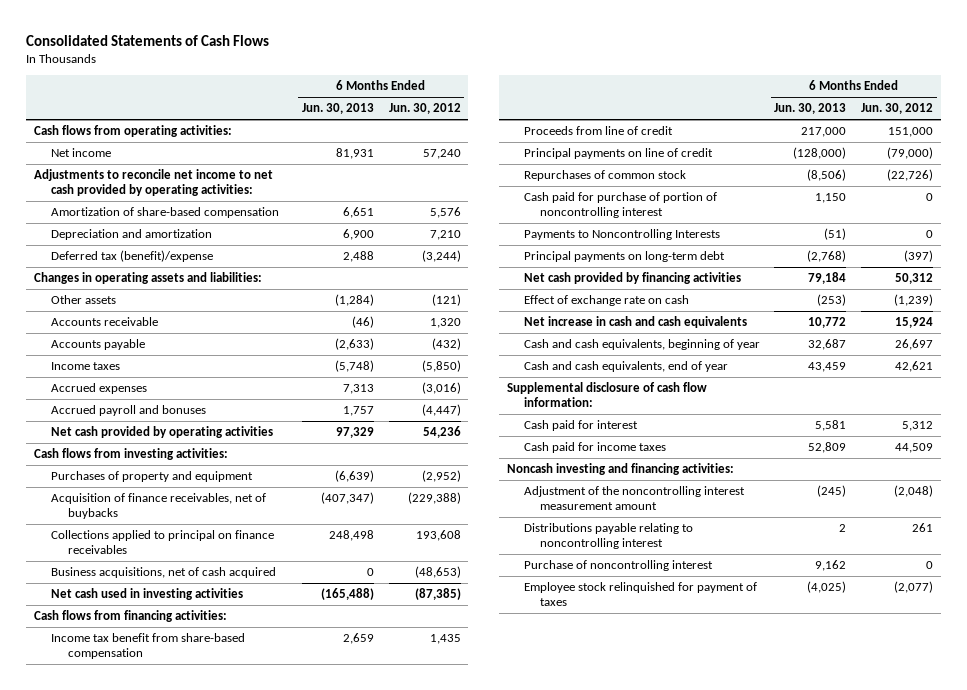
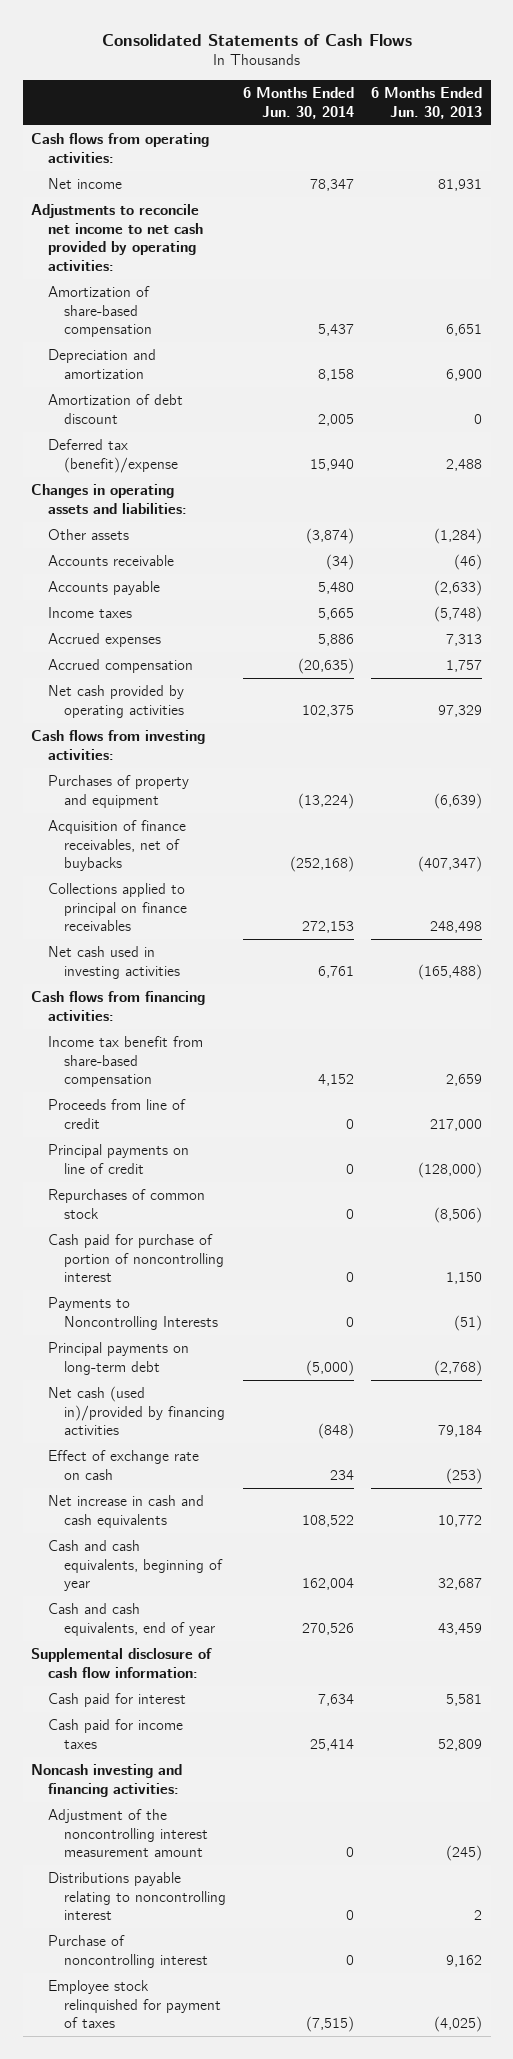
[388,103,461,115] Jun. 30, 2012 -> none
none -> [242,87,354,119] 6 Months Ended Jun. 30, 2014
none -> [47,394,183,424] Amortization of debt discount
[50,405,206,417] Accrued payroll and bonuses -> [47,659,193,674] Accrued compensation
[50,567,276,579] Business acquisitions, net of cash acquired -> none
[523,272,741,285] Net cash provided by financing activities -> [47,1386,225,1436] Net cash (used in)/provided by financing activities

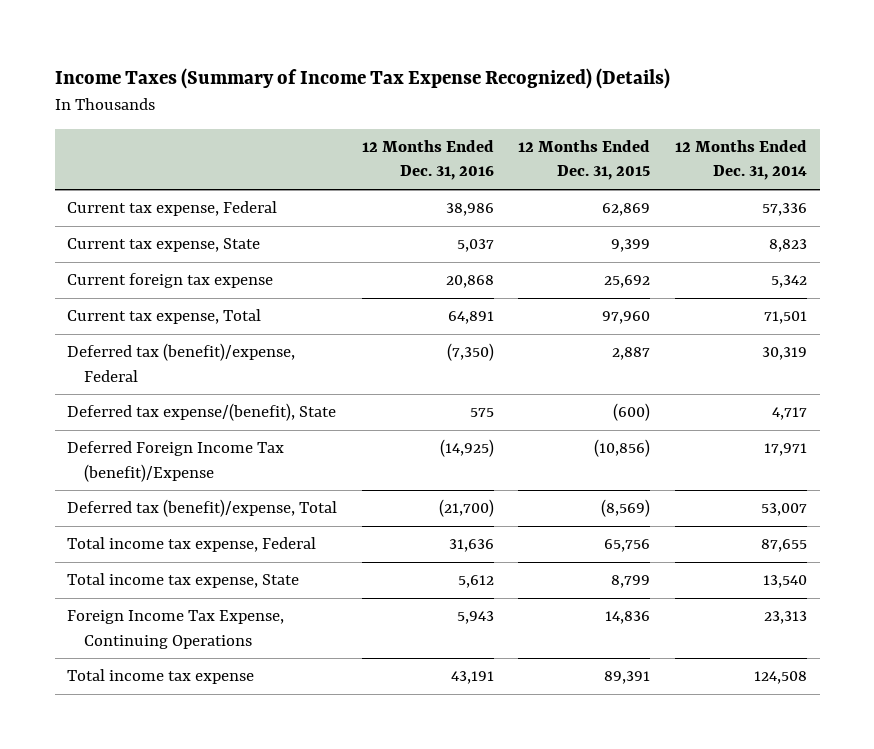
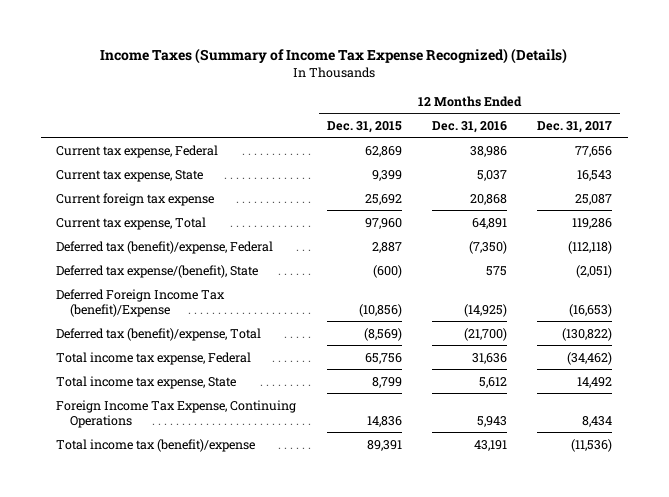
[675,139,808,181] 12 Months Ended Dec. 31, 2014 -> none
none -> [537,120,613,133] Dec. 31, 2017
[66,669,254,685] Total income tax expense -> [56,438,256,452] Total income tax (benefit)/expense

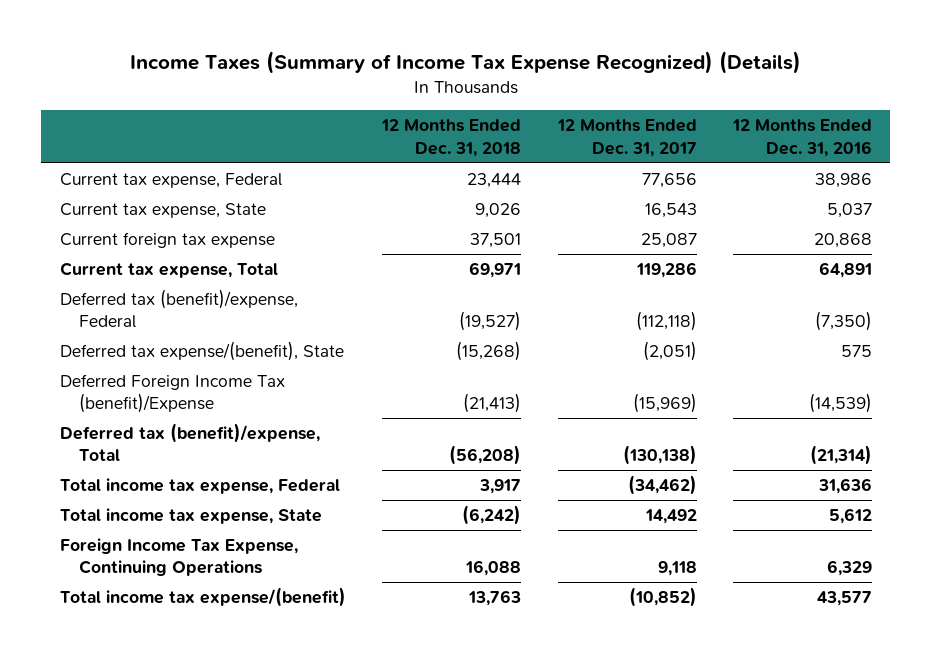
[326,120,402,133] Dec. 31, 2015 -> none
none -> [381,119,522,157] 12 Months Ended Dec. 31, 2018
[464,303,508,317] (14,925) -> [809,393,873,414] (14,539)
[569,303,613,317] (16,653) -> [632,393,697,414] (15,969)
[464,327,508,341] (21,700) -> [810,445,873,466] (21,314)
[562,327,613,341] (130,822) -> [622,445,697,466] (130,138)
[477,415,508,427] 5,943 -> [827,560,873,577] 6,329
[582,415,613,427] 8,434 -> [657,561,697,577] 9,118
[56,438,256,452] Total income tax (benefit)/expense -> [59,586,346,607] Total income tax expense/(benefit)
[474,439,508,451] 43,191 -> [817,590,873,606] 43,577
[571,438,613,452] (11,536) -> [628,586,697,607] (10,852)

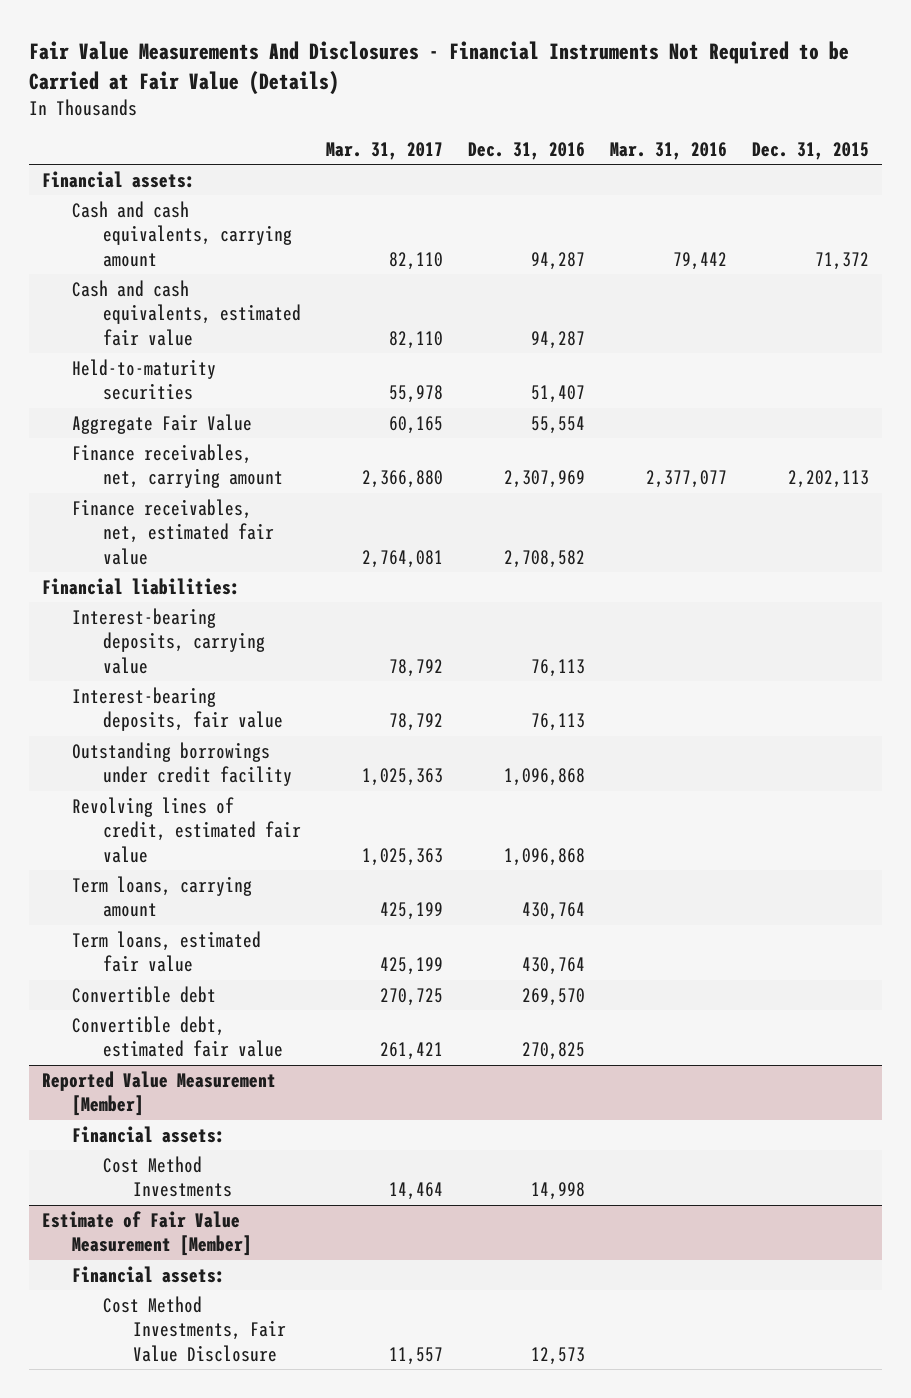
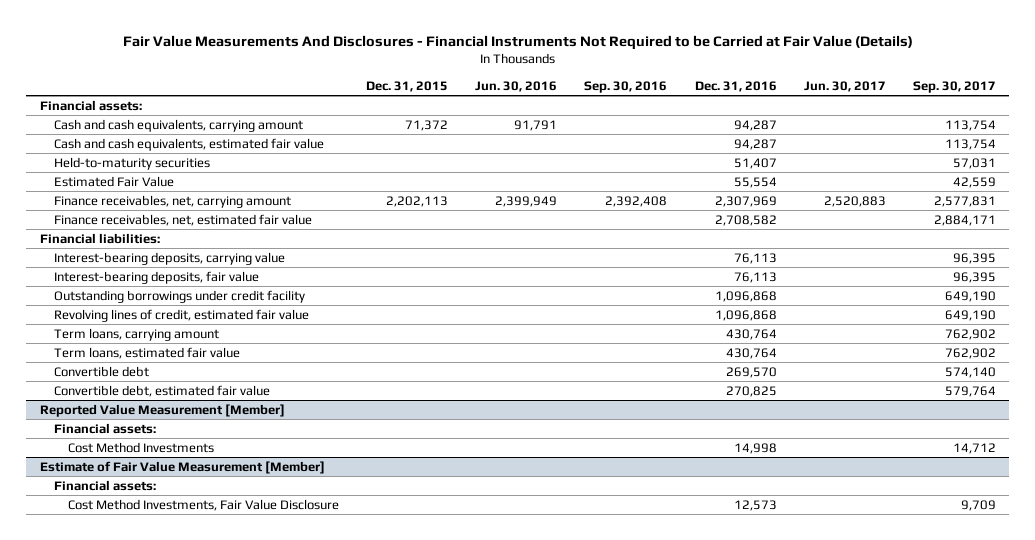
[325,141,443,160] Mar. 31, 2017 -> none
[609,141,727,160] Mar. 31, 2016 -> none
none -> [475,80,558,92] Jun. 30, 2016
none -> [584,80,668,93] Sep. 30, 2016
none -> [803,80,886,92] Jun. 30, 2017
none -> [912,80,996,93] Sep. 30, 2017
[72,413,253,434] Aggregate Fair Value -> [53,175,174,187] Estimated Fair Value

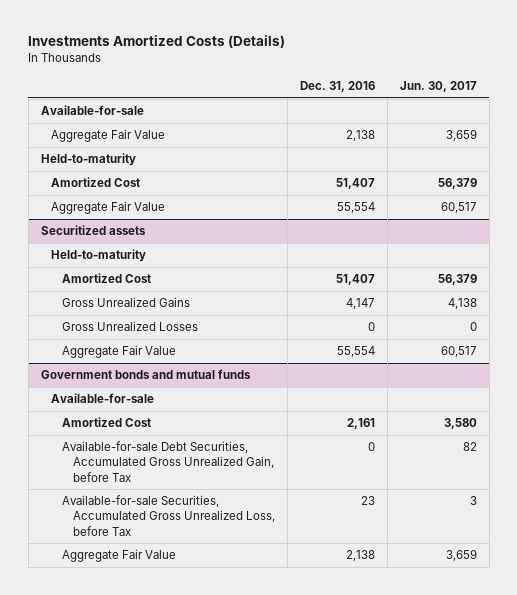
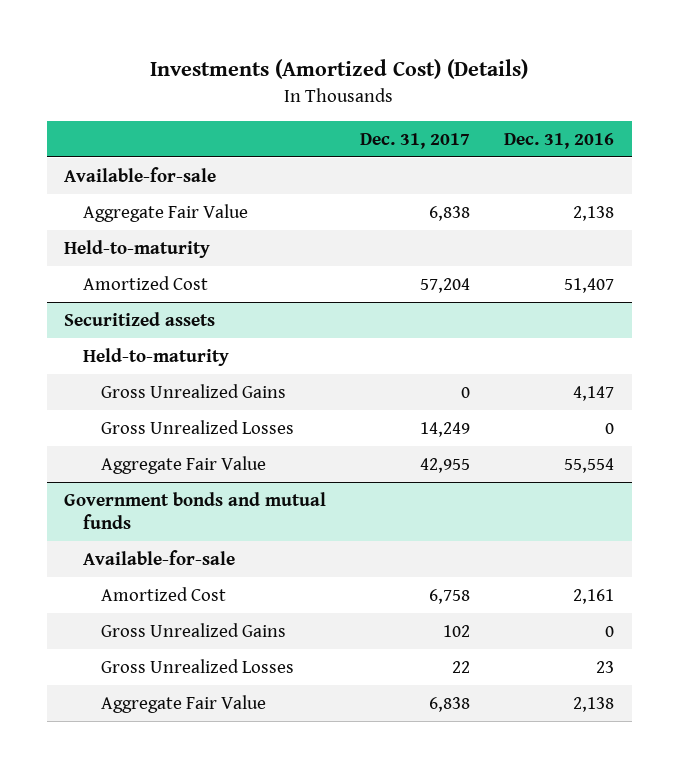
[28,35,286,49] Investments Amortized Costs (Details) -> [150,59,529,80] Investments (Amortized Cost) (Details)
[399,80,477,92] Jun. 30, 2017 -> none
none -> [360,132,471,149] Dec. 31, 2017
[51,201,166,215] Aggregate Fair Value -> none
[62,273,152,284] Amortized Cost -> none
[62,441,274,482] Available-for-sale Debt Securities, Accumulated Gross Unrealized Gain, before Tax -> none
[62,495,275,536] Available-for-sale Securities, Accumulated Gross Unrealized Loss, before Tax -> none
none -> [101,622,287,637] Gross Unrealized Gains
none -> [101,658,295,673] Gross Unrealized Losses

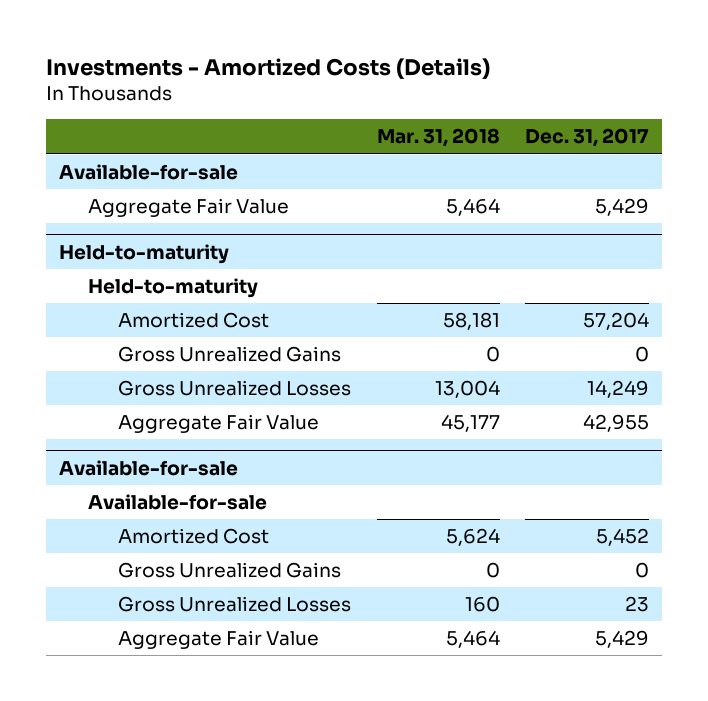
[150,59,529,80] Investments (Amortized Cost) (Details) -> [45,58,490,80] Investments - Amortized Costs (Details)
[504,132,615,149] Dec. 31, 2016 -> none
none -> [376,128,500,148] Mar. 31, 2018
[429,205,471,221] 6,838 -> [595,198,650,217] 5,429
none -> [58,243,229,264] Held-to-maturity
[63,311,215,326] Securitized assets -> none
[82,347,229,366] Held-to-maturity -> none
[63,491,326,530] Government bonds and mutual funds -> [58,459,238,476] Available-for-sale
[429,588,471,604] 6,758 -> [596,528,650,547] 5,452
[443,624,471,637] 102 -> [635,562,650,579] 0
[452,660,471,673] 22 -> [625,596,650,613] 23
[429,696,471,712] 6,838 -> [595,630,650,649] 5,429

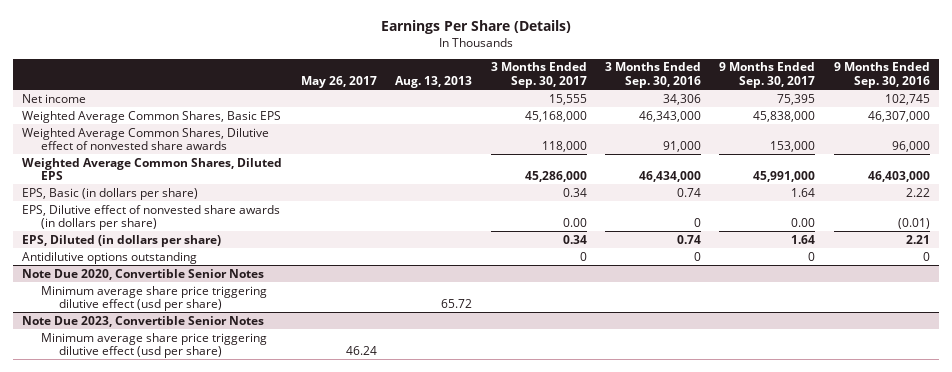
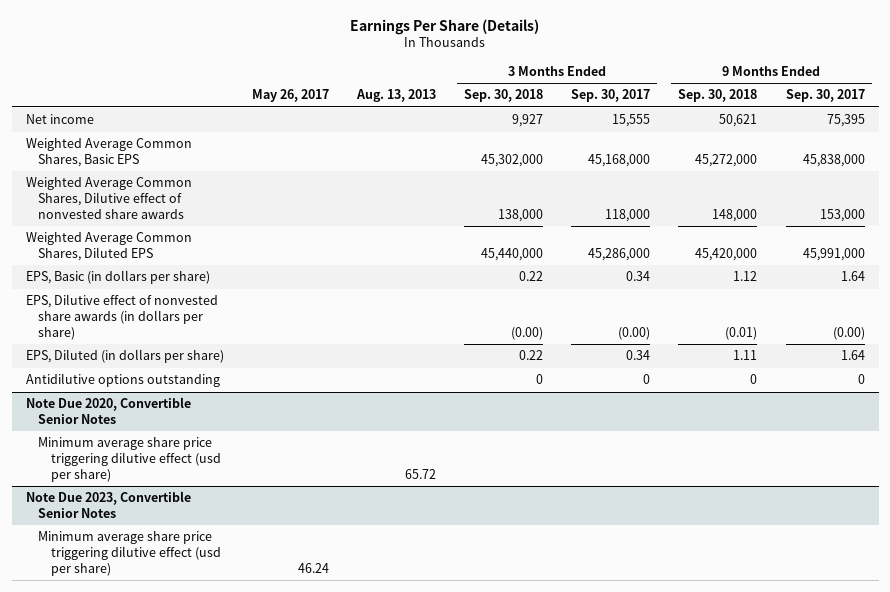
[604,62,701,88] 3 Months Ended Sep. 30, 2016 -> none
[833,62,930,88] 9 Months Ended Sep. 30, 2016 -> none
none -> [464,89,544,103] Sep. 30, 2018
none -> [678,89,758,103] Sep. 30, 2018
[562,218,587,228] 0.00 -> [618,326,651,340] (0.00)
[791,218,816,228] 0.00 -> [832,326,865,340] (0.00)

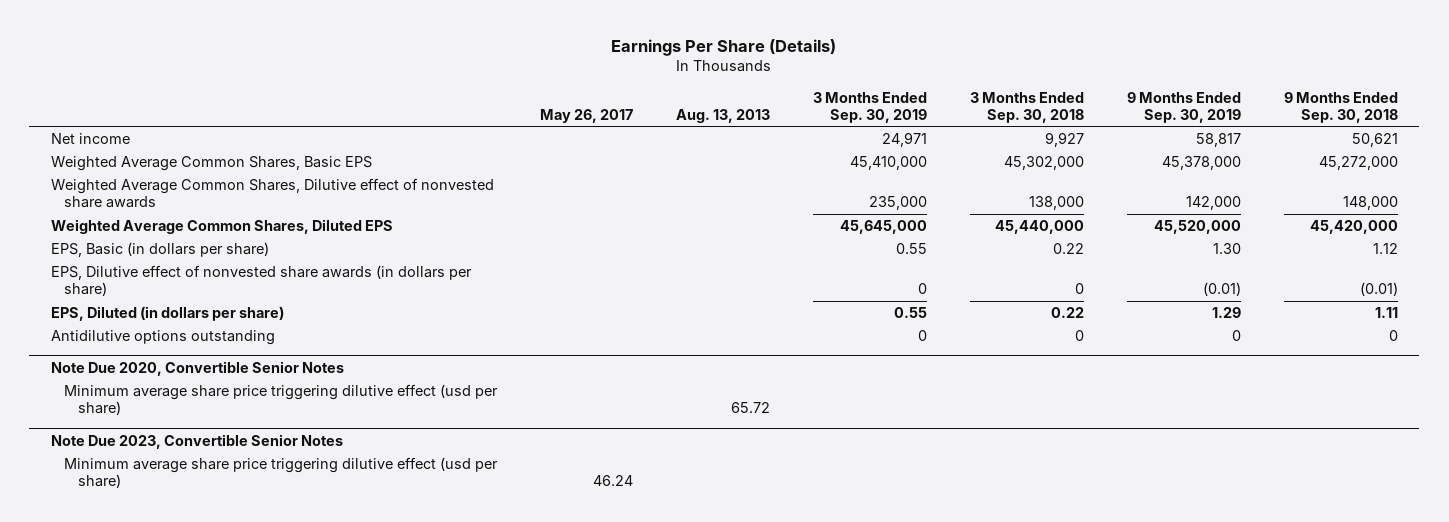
[571,89,651,103] Sep. 30, 2017 -> none
[785,89,865,103] Sep. 30, 2017 -> none
none -> [813,91,928,124] 3 Months Ended Sep. 30, 2019
none -> [1126,91,1241,124] 9 Months Ended Sep. 30, 2019
[511,326,544,340] (0.00) -> [1075,283,1085,295] 0

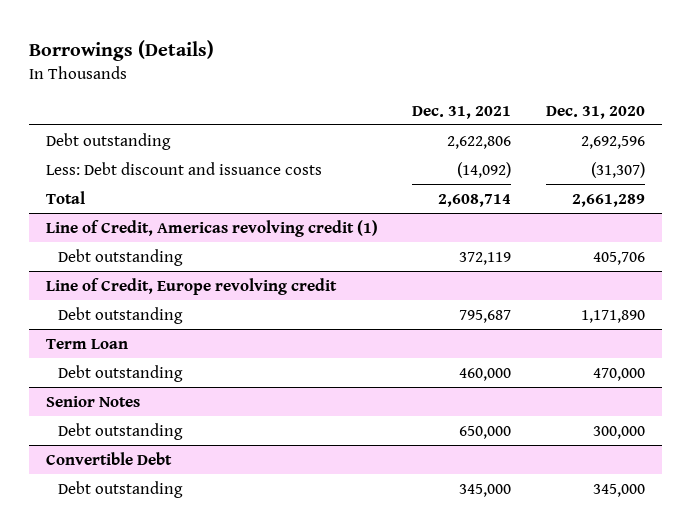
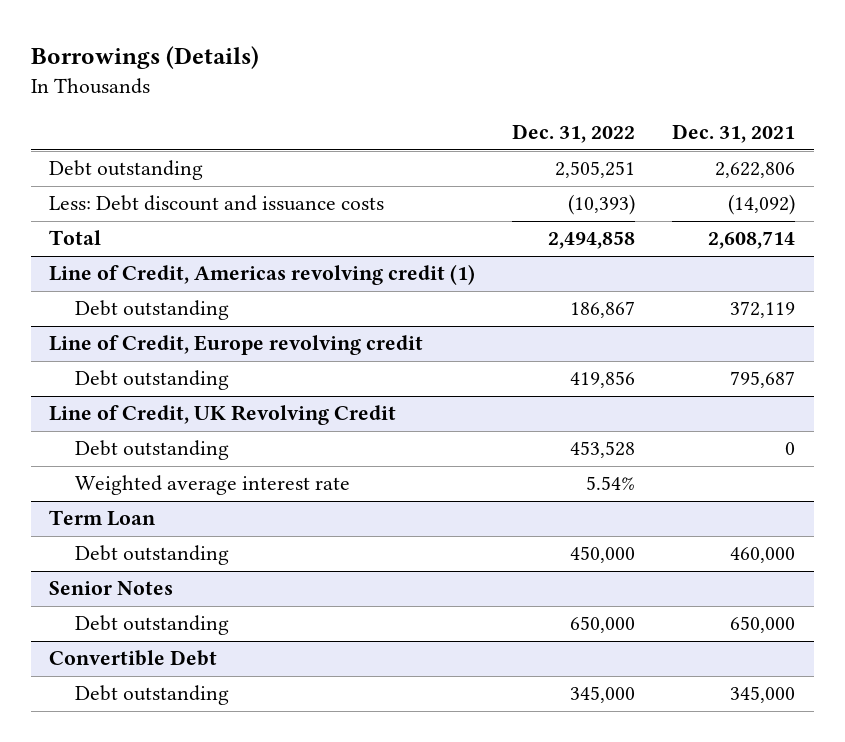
[545,105,645,119] Dec. 31, 2020 -> none
none -> [512,124,636,144] Dec. 31, 2022
none -> [49,405,397,426] Line of Credit, UK Revolving Credit
none -> [75,440,230,461] Debt outstanding
none -> [75,475,351,496] Weighted average interest rate

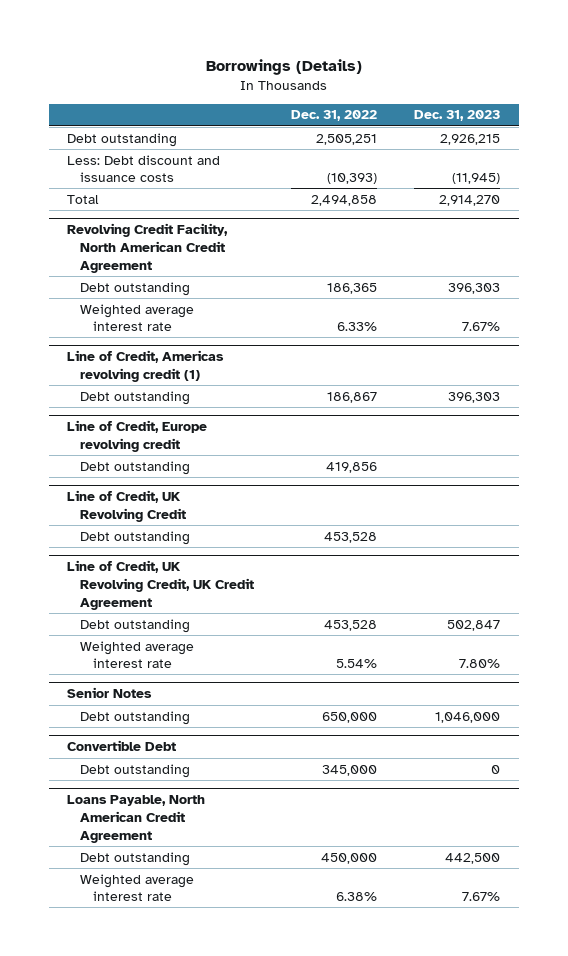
[672,124,796,144] Dec. 31, 2021 -> none
none -> [414,110,501,122] Dec. 31, 2023
none -> [67,223,229,273] Revolving Credit Facility, North American Credit Agreement
none -> [80,281,191,296] Debt outstanding
none -> [80,303,195,332] Weighted average interest rate
none -> [67,560,255,610] Line of Credit, UK Revolving Credit, UK Credit Agreement
none -> [80,618,191,633] Debt outstanding
[49,510,157,527] Term Loan -> none
[75,545,230,566] Debt outstanding -> none
none -> [67,795,206,843] Loans Payable, North American Credit Agreement
none -> [80,851,191,866] Debt outstanding
none -> [80,873,195,902] Weighted average interest rate

